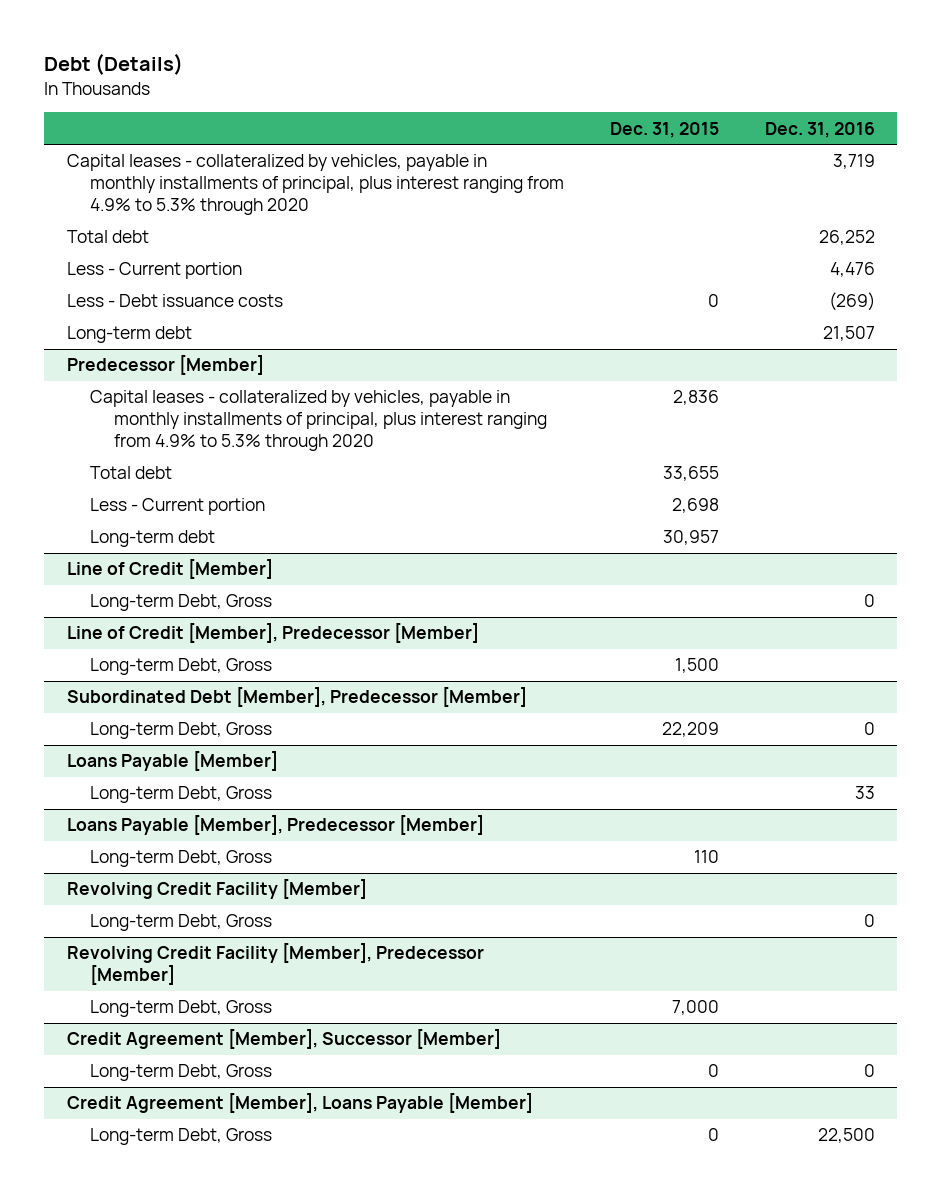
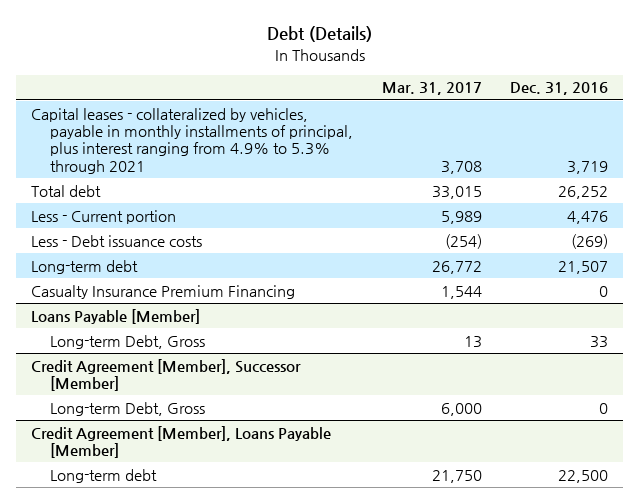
[610,121,720,138] Dec. 31, 2015 -> none
none -> [381,82,482,96] Mar. 31, 2017
[66,154,565,216] Capital leases - collateralized by vehicles, payable in monthly installments of principal, plus interest ranging from 4.9% to 5.3% through 2020 -> [30,107,354,174] Capital leases - collateralized by vehicles, payable in monthly installments of principal, plus interest ranging from 4.9% to 5.3% through 2021
[66,355,264,376] Predecessor [Member] -> none
[90,390,548,452] Capital leases - collateralized by vehicles, payable in monthly installments of principal, plus interest ranging from 4.9% to 5.3% through 2020 -> none
[90,466,173,480] Total debt -> none
[90,498,266,516] Less - Current portion -> none
[90,530,216,548] Long-term debt -> none
[66,559,273,580] Line of Credit [Member] -> none
[90,594,273,612] Long-term Debt, Gross -> none
[66,623,479,644] Line of Credit [Member], Predecessor [Member] -> none
[90,658,273,676] Long-term Debt, Gross -> none
[66,687,527,708] Subordinated Debt [Member], Predecessor [Member] -> none
[90,722,273,740] Long-term Debt, Gross -> none
none -> [30,284,295,299] Casualty Insurance Premium Financing
[66,815,484,836] Loans Payable [Member], Predecessor [Member] -> none
[90,850,273,868] Long-term Debt, Gross -> none
[66,879,367,900] Revolving Credit Facility [Member] -> none
[90,914,273,932] Long-term Debt, Gross -> none
[66,943,484,986] Revolving Credit Facility [Member], Predecessor [Member] -> none
[90,1000,273,1018] Long-term Debt, Gross -> none
[90,1128,273,1146] Long-term Debt, Gross -> [50,468,158,483] Long-term debt

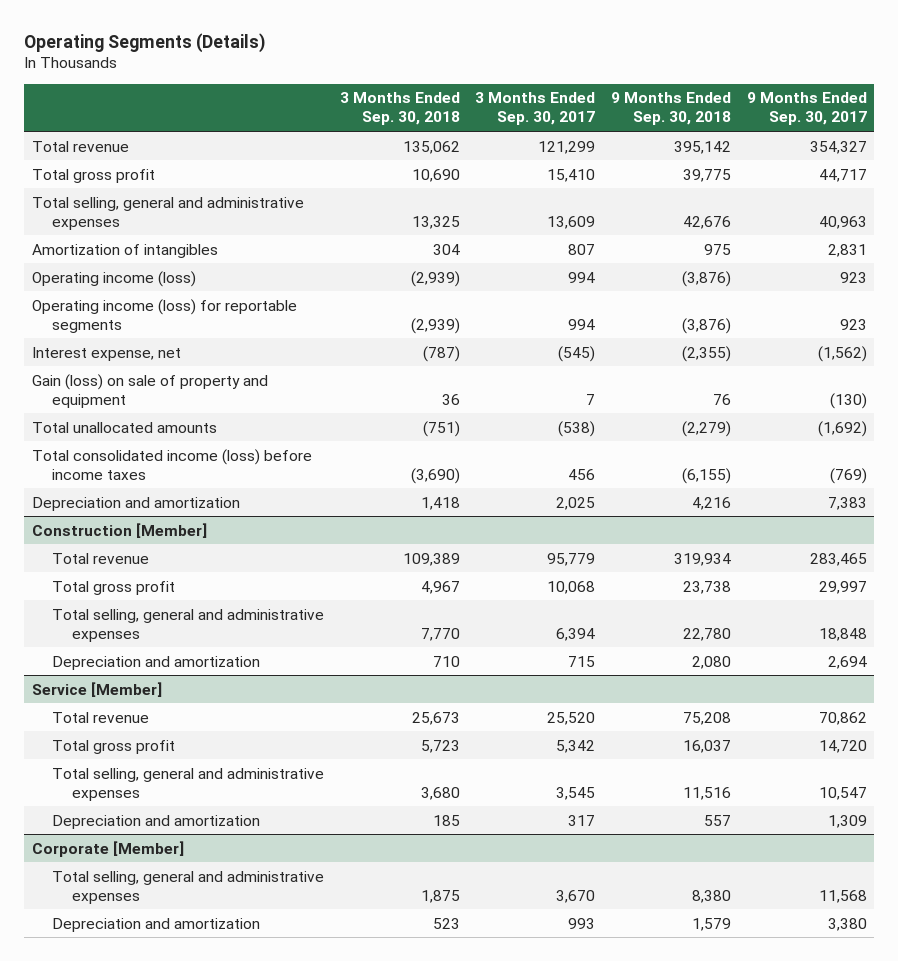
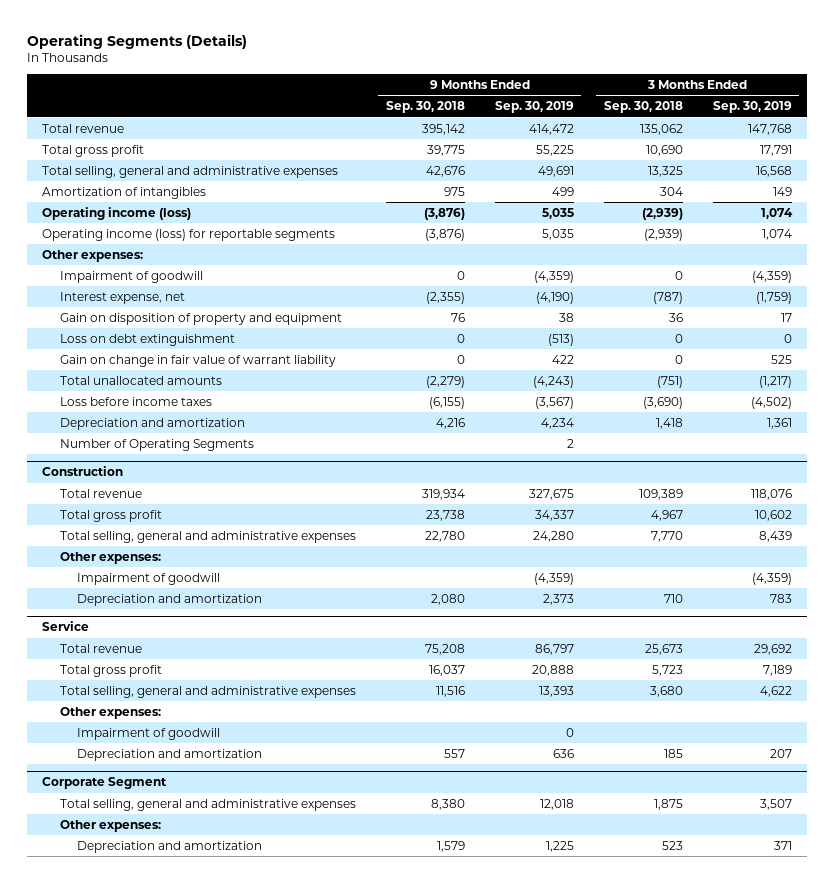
[475,92,596,126] 3 Months Ended Sep. 30, 2017 -> none
[746,92,867,126] 9 Months Ended Sep. 30, 2017 -> none
none -> [494,101,574,114] Sep. 30, 2019
none -> [712,101,792,114] Sep. 30, 2019
none -> [42,249,144,262] Other expenses:
none -> [59,270,203,283] Impairment of goodwill
[31,373,268,408] Gain (loss) on sale of property and equipment -> [59,312,342,325] Gain on disposition of property and equipment
none -> [59,333,235,346] Loss on debt extinguishment
none -> [59,354,336,367] Gain on change in fair value of warrant liability
[31,448,312,480] Total consolidated income (loss) before income taxes -> [59,396,212,406] Loss before income taxes
none -> [59,438,254,451] Number of Operating Segments
[31,522,207,538] Construction [Member] -> [42,466,124,477] Construction
none -> [59,551,161,564] Other expenses:
none -> [76,572,220,585] Impairment of goodwill
[31,681,162,697] Service [Member] -> [42,621,90,632] Service
none -> [59,706,161,719] Other expenses:
none -> [76,727,220,740] Impairment of goodwill
[31,840,184,857] Corporate [Member] -> [42,777,168,790] Corporate Segment
none -> [59,819,161,832] Other expenses:

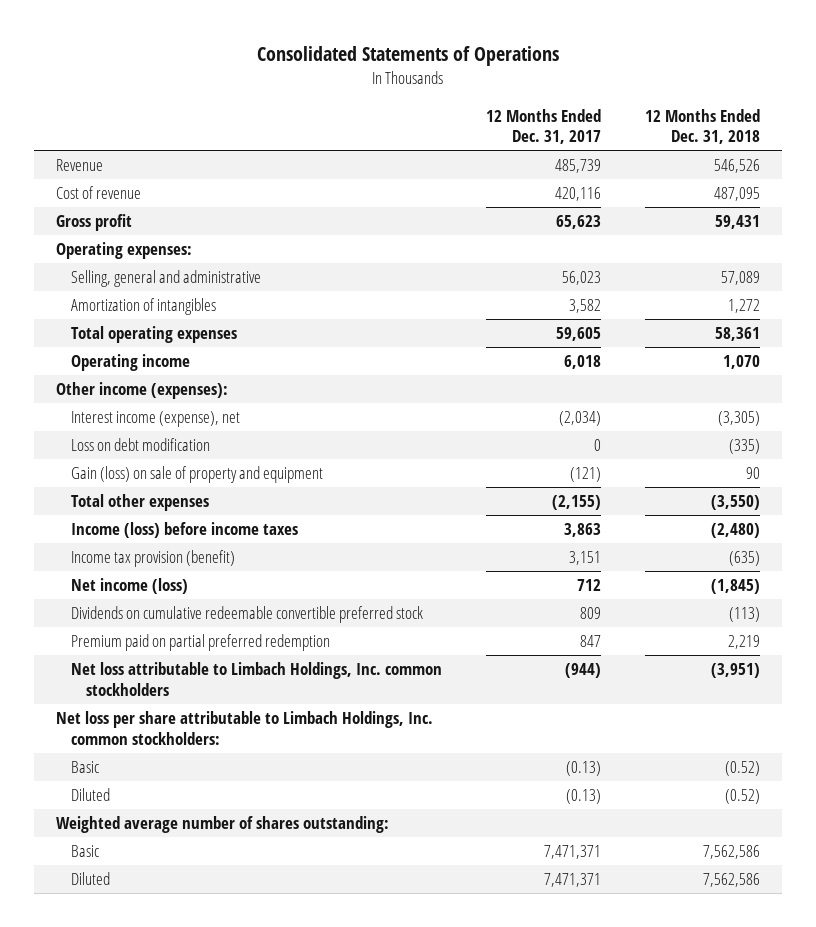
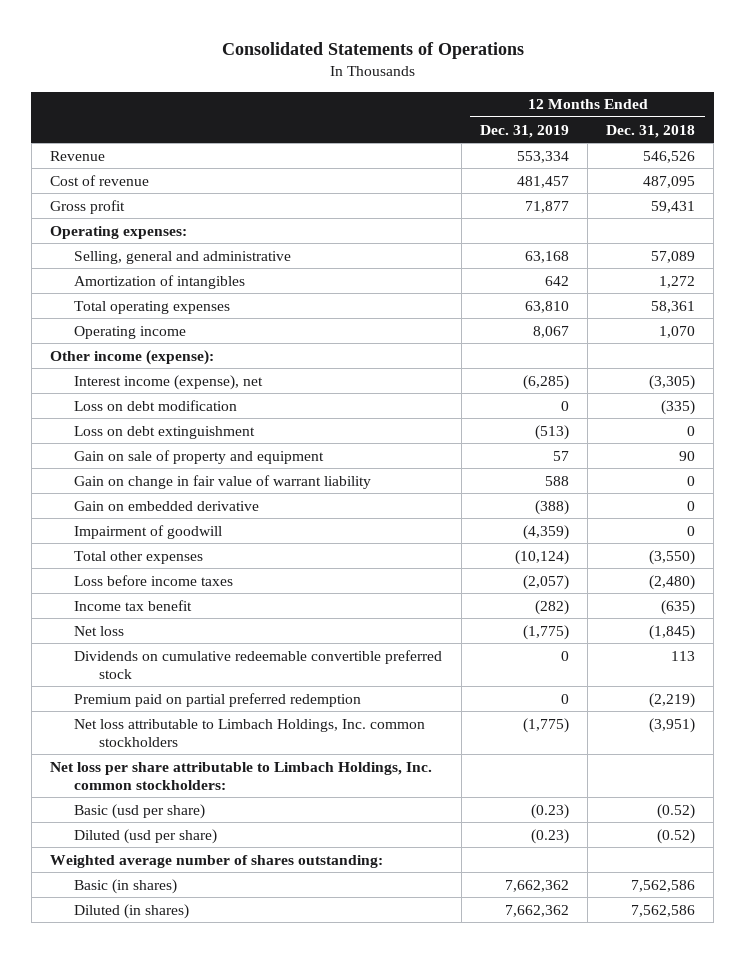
[486,108,602,145] 12 Months Ended Dec. 31, 2017 -> none
none -> [479,124,569,138] Dec. 31, 2019
[56,382,229,400] Other income (expenses): -> [49,349,214,365] Other income (expense):
none -> [74,425,256,439] Loss on debt extinguishment
[71,466,324,484] Gain (loss) on sale of property and equipment -> [74,449,325,464] Gain on sale of property and equipment
none -> [74,474,372,489] Gain on change in fair value of warrant liability
none -> [74,500,260,511] Gain on embedded derivative
none -> [74,524,223,539] Impairment of goodwill
[71,522,299,539] Income (loss) before income taxes -> [74,574,234,586] Loss before income taxes
[71,550,236,568] Income tax provision (benefit) -> [74,599,193,611] Income tax benefit
[71,578,189,595] Net income (loss) -> [74,625,125,636] Net loss
[728,607,760,623] (113) -> [671,650,696,661] 113
[727,635,760,650] 2,219 -> [649,692,696,708] (2,219)
[71,761,100,774] Basic -> [74,803,206,819] Basic (usd per share)
[71,788,111,802] Diluted -> [74,828,218,844] Diluted (usd per share)
[71,845,100,858] Basic -> [74,878,178,894] Basic (in shares)
[71,872,111,886] Diluted -> [74,903,190,919] Diluted (in shares)

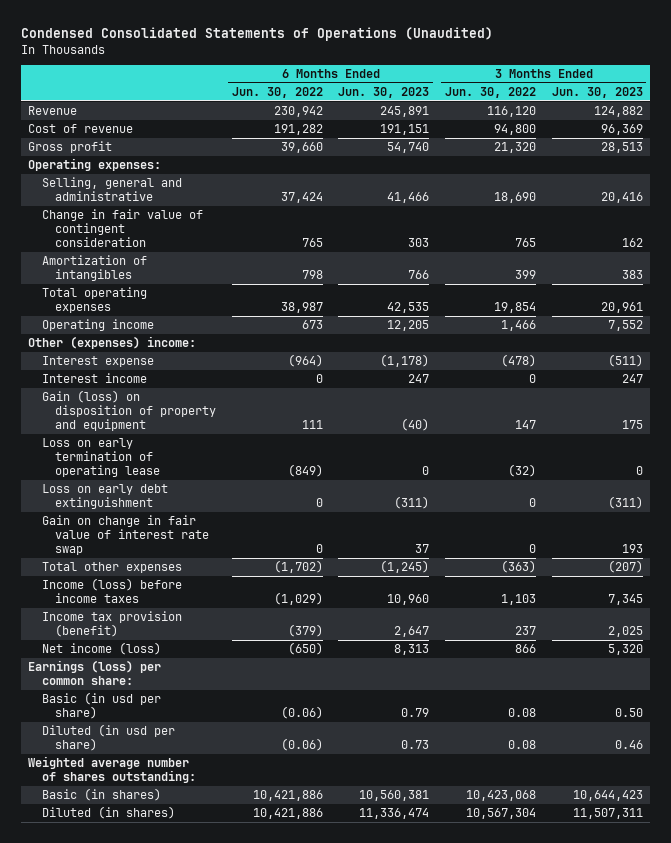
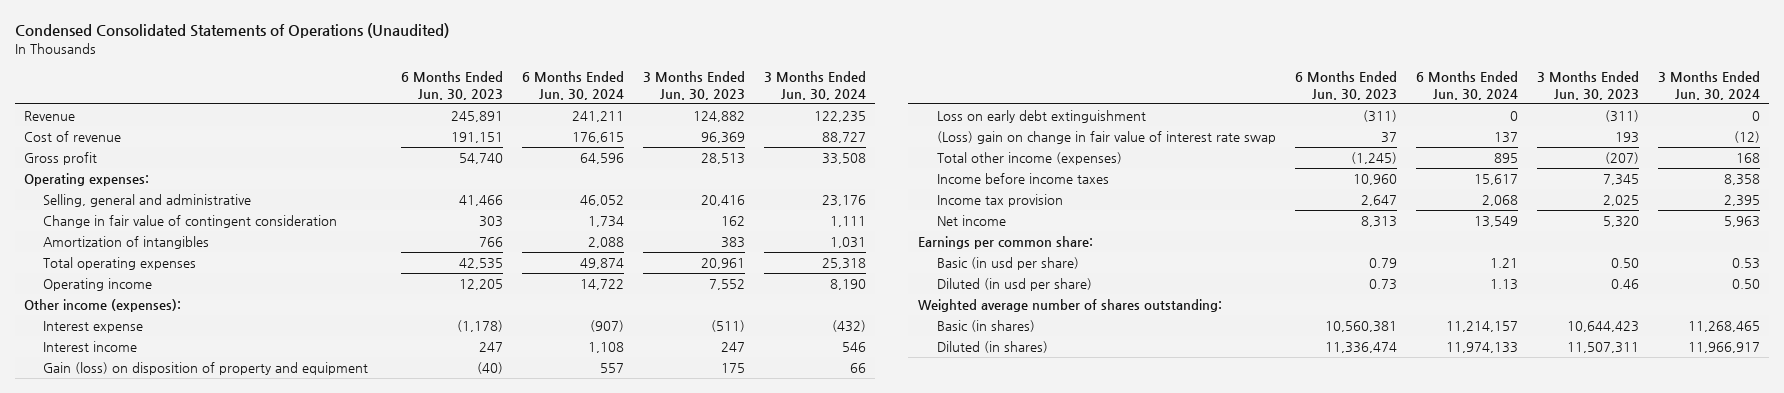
[231,86,323,98] Jun. 30, 2022 -> none
[444,86,536,98] Jun. 30, 2022 -> none
none -> [521,71,624,100] 6 Months Ended Jun. 30, 2024
none -> [763,71,866,100] 3 Months Ended Jun. 30, 2024
[28,336,197,350] Other (expenses) income: -> [24,299,182,313] Other income (expenses):
[41,438,161,478] Loss on early termination of operating lease -> none
[41,515,210,556] Gain on change in fair value of interest rate swap -> [936,131,1276,145] (Loss) gain on change in fair value of interest rate swap
[41,562,182,574] Total other expenses -> [936,152,1122,166] Total other income (expenses)
[41,578,182,604] Income (loss) before income taxes -> [936,173,1109,185] Income before income taxes
[41,611,182,638] Income tax provision (benefit) -> [936,194,1063,208] Income tax provision
[41,642,161,656] Net income (loss) -> [936,215,1006,227] Net income
[28,660,162,686] Earnings (loss) per common share: -> [917,236,1093,250] Earnings per common share:

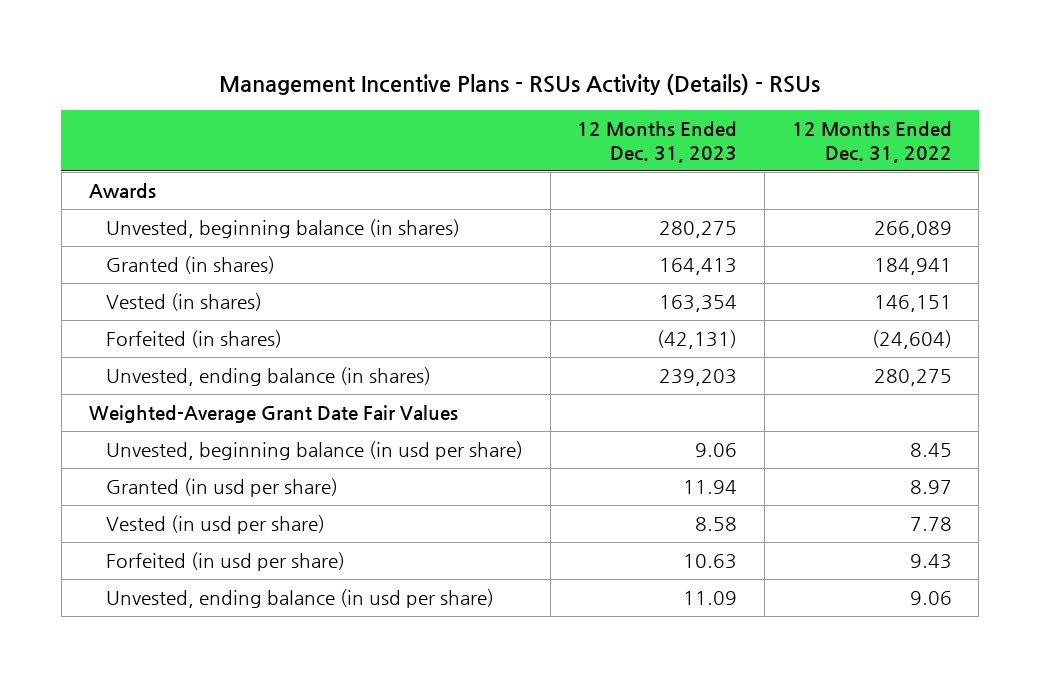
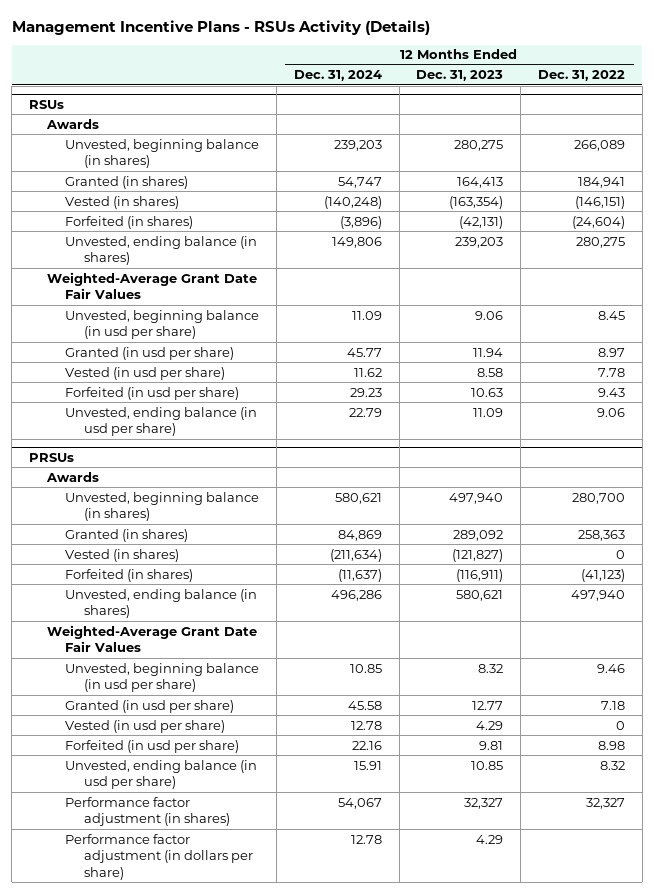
[219,73,821,95] Management Incentive Plans - RSUs Activity (Details) - RSUs -> [11,19,430,35] Management Incentive Plans - RSUs Activity (Details)
none -> [293,70,382,82] Dec. 31, 2024
none -> [28,99,64,109] RSUs
[659,294,738,312] 163,354 -> [449,195,504,209] (163,354)
[873,294,952,312] 146,151 -> [574,195,625,209] (146,151)
none -> [28,452,74,462] PRSUs
none -> [46,471,100,482] Awards
none -> [65,491,260,522] Unvested, beginning balance (in shares)
none -> [65,528,189,542] Granted (in shares)
none -> [65,548,180,562] Vested (in shares)
none -> [65,568,194,582] Forfeited (in shares)
none -> [65,588,258,619] Unvested, ending balance (in shares)
none -> [47,624,258,653] Weighted-Average Grant Date Fair Values
none -> [65,662,260,693] Unvested, beginning balance (in usd per share)
none -> [65,699,235,713] Granted (in usd per share)
none -> [65,719,226,733] Vested (in usd per share)
none -> [65,739,240,753] Forfeited (in usd per share)
none -> [65,759,258,790] Unvested, ending balance (in usd per share)
none -> [65,796,230,827] Performance factor adjustment (in shares)
none -> [65,833,253,880] Performance factor adjustment (in dollars per share)

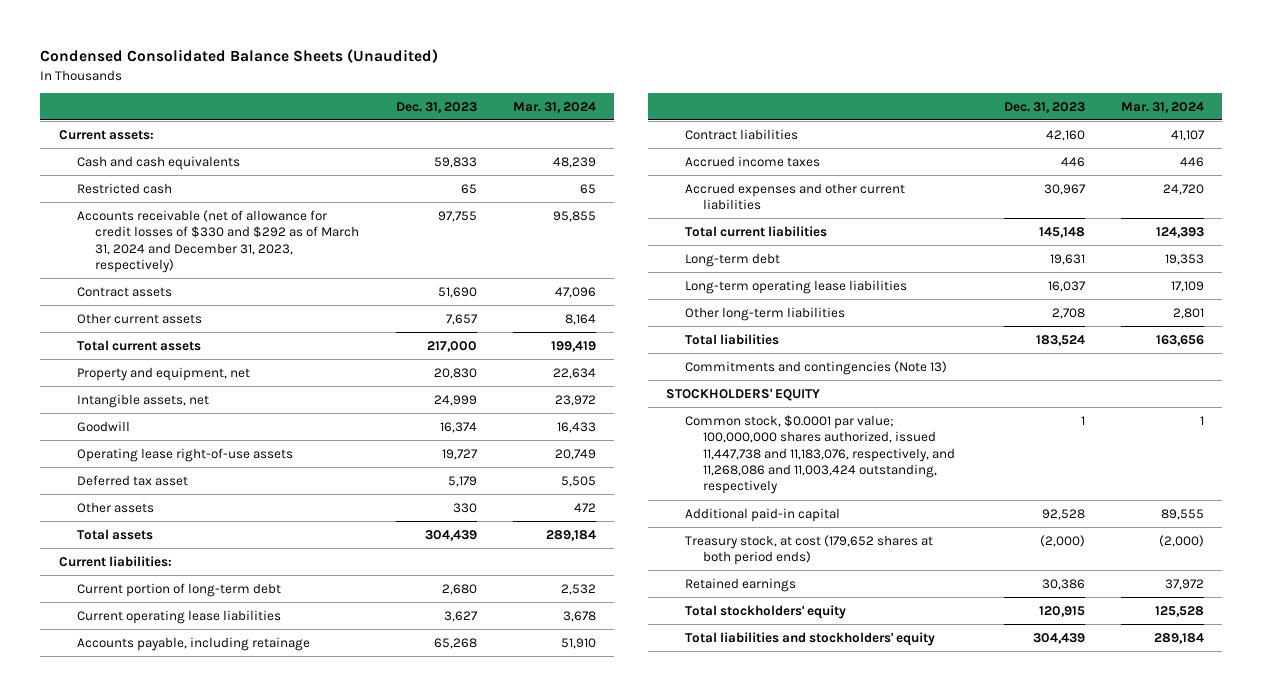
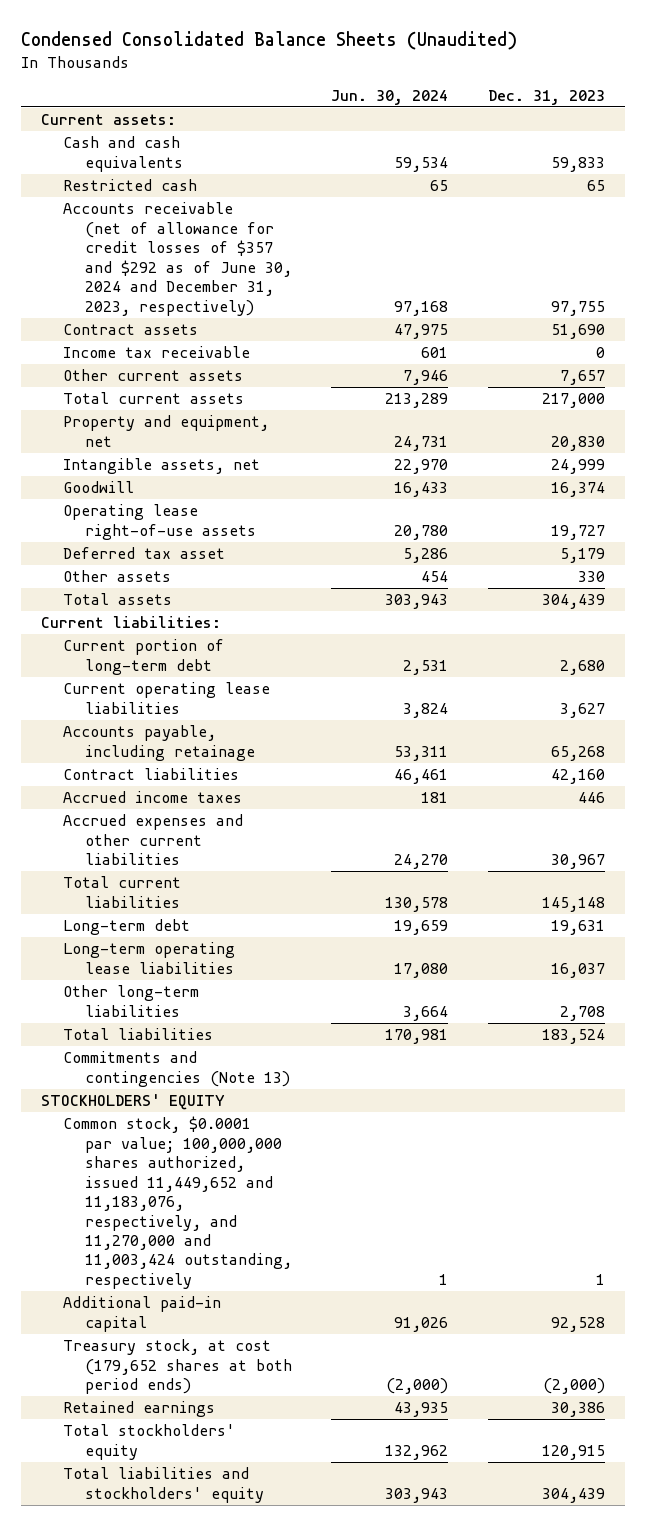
[513,101,597,113] Mar. 31, 2024 -> none
none -> [331,89,449,105] Jun. 30, 2024
[77,209,360,274] Accounts receivable (net of allowance for credit losses of $330 and $292 as of March 31, 2024 and December 31, 2023, respectively) -> [62,202,292,316] Accounts receivable (net of allowance for credit losses of $357 and $292 as of June 30, 2024 and December 31, 2023, respectively)
none -> [62,346,250,359] Income tax receivable
[684,414,956,495] Common stock, $0.0001 par value; 100,000,000 shares authorized, issued 11,447,738 and 11,183,076, respectively, and 11,268,086 and 11,003,424 outstanding, respectively -> [62,1116,292,1289] Common stock, $0.0001 par value; 100,000,000 shares authorized, issued 11,449,652 and 11,183,076, respectively, and 11,270,000 and 11,003,424 outstanding, respectively

